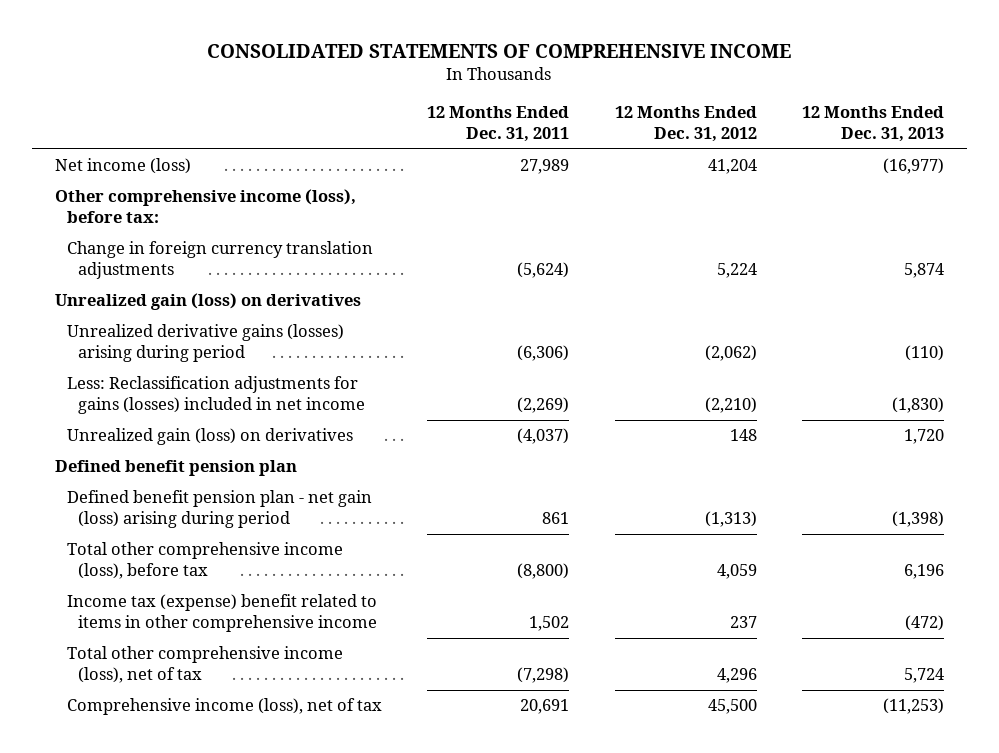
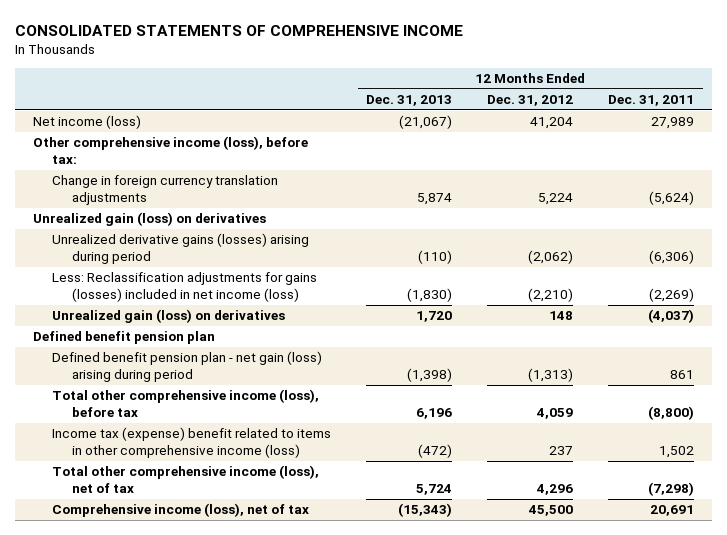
[883,158,945,175] (16,977) -> [399,115,453,130] (21,067)
[66,376,366,415] Less: Reclassification adjustments for gains (losses) included in net income -> [52,272,318,302] Less: Reclassification adjustments for gains (losses) included in net income (loss)
[66,594,378,633] Income tax (expense) benefit related to items in other comprehensive income -> [52,427,332,458] Income tax (expense) benefit related to items in other comprehensive income (loss)
[883,698,945,715] (11,253) -> [398,503,453,518] (15,343)

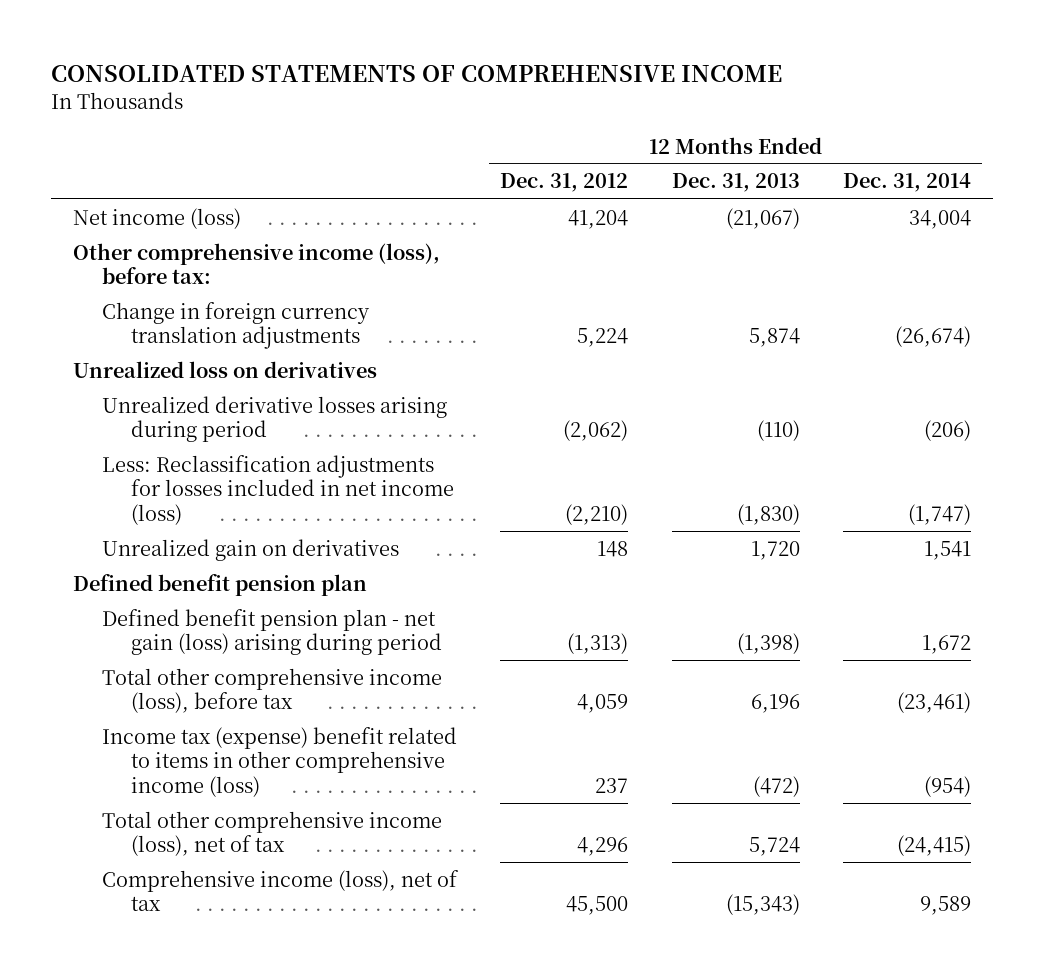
[608,95,695,107] Dec. 31, 2011 -> none
none -> [843,173,972,193] Dec. 31, 2014
[32,212,266,227] Unrealized gain (loss) on derivatives -> [72,360,377,378] Unrealized loss on derivatives
[52,233,310,264] Unrealized derivative gains (losses) arising during period -> [101,395,447,443] Unrealized derivative losses arising during period
[52,272,318,302] Less: Reclassification adjustments for gains (losses) included in net income (loss) -> [101,454,454,525] Less: Reclassification adjustments for losses included in net income (loss)
[52,309,286,324] Unrealized gain (loss) on derivatives -> [101,538,399,561] Unrealized gain on derivatives

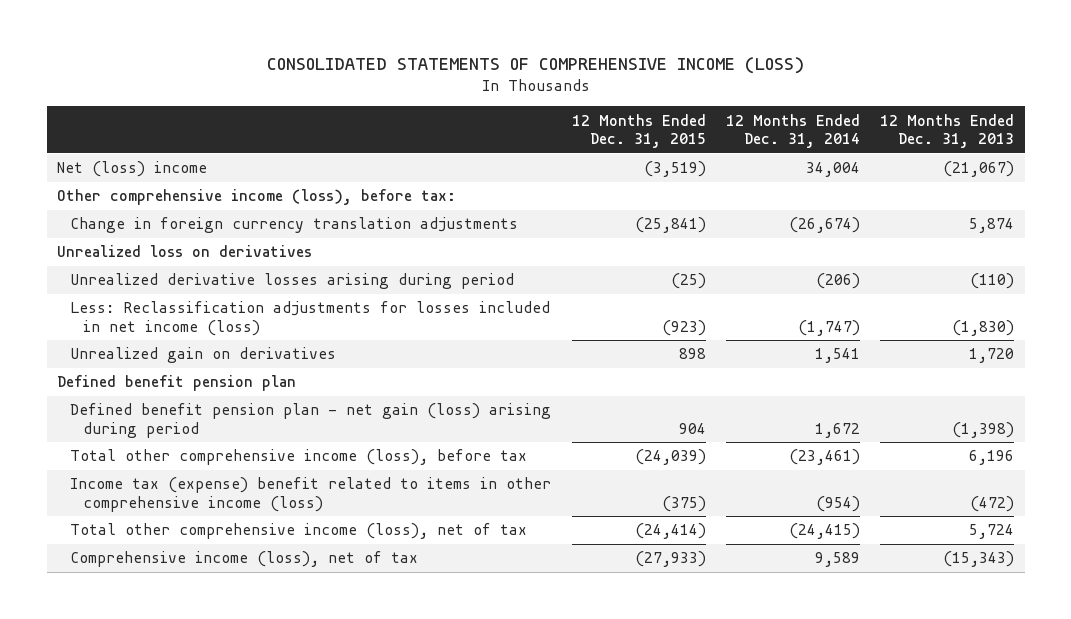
[50,64,782,82] CONSOLIDATED STATEMENTS OF COMPREHENSIVE INCOME -> [266,57,804,75] CONSOLIDATED STATEMENTS OF COMPREHENSIVE INCOME (LOSS)
[500,173,629,193] Dec. 31, 2012 -> none
none -> [571,113,706,148] 12 Months Ended Dec. 31, 2015
[72,207,241,229] Net income (loss) -> [56,161,207,178] Net (loss) income

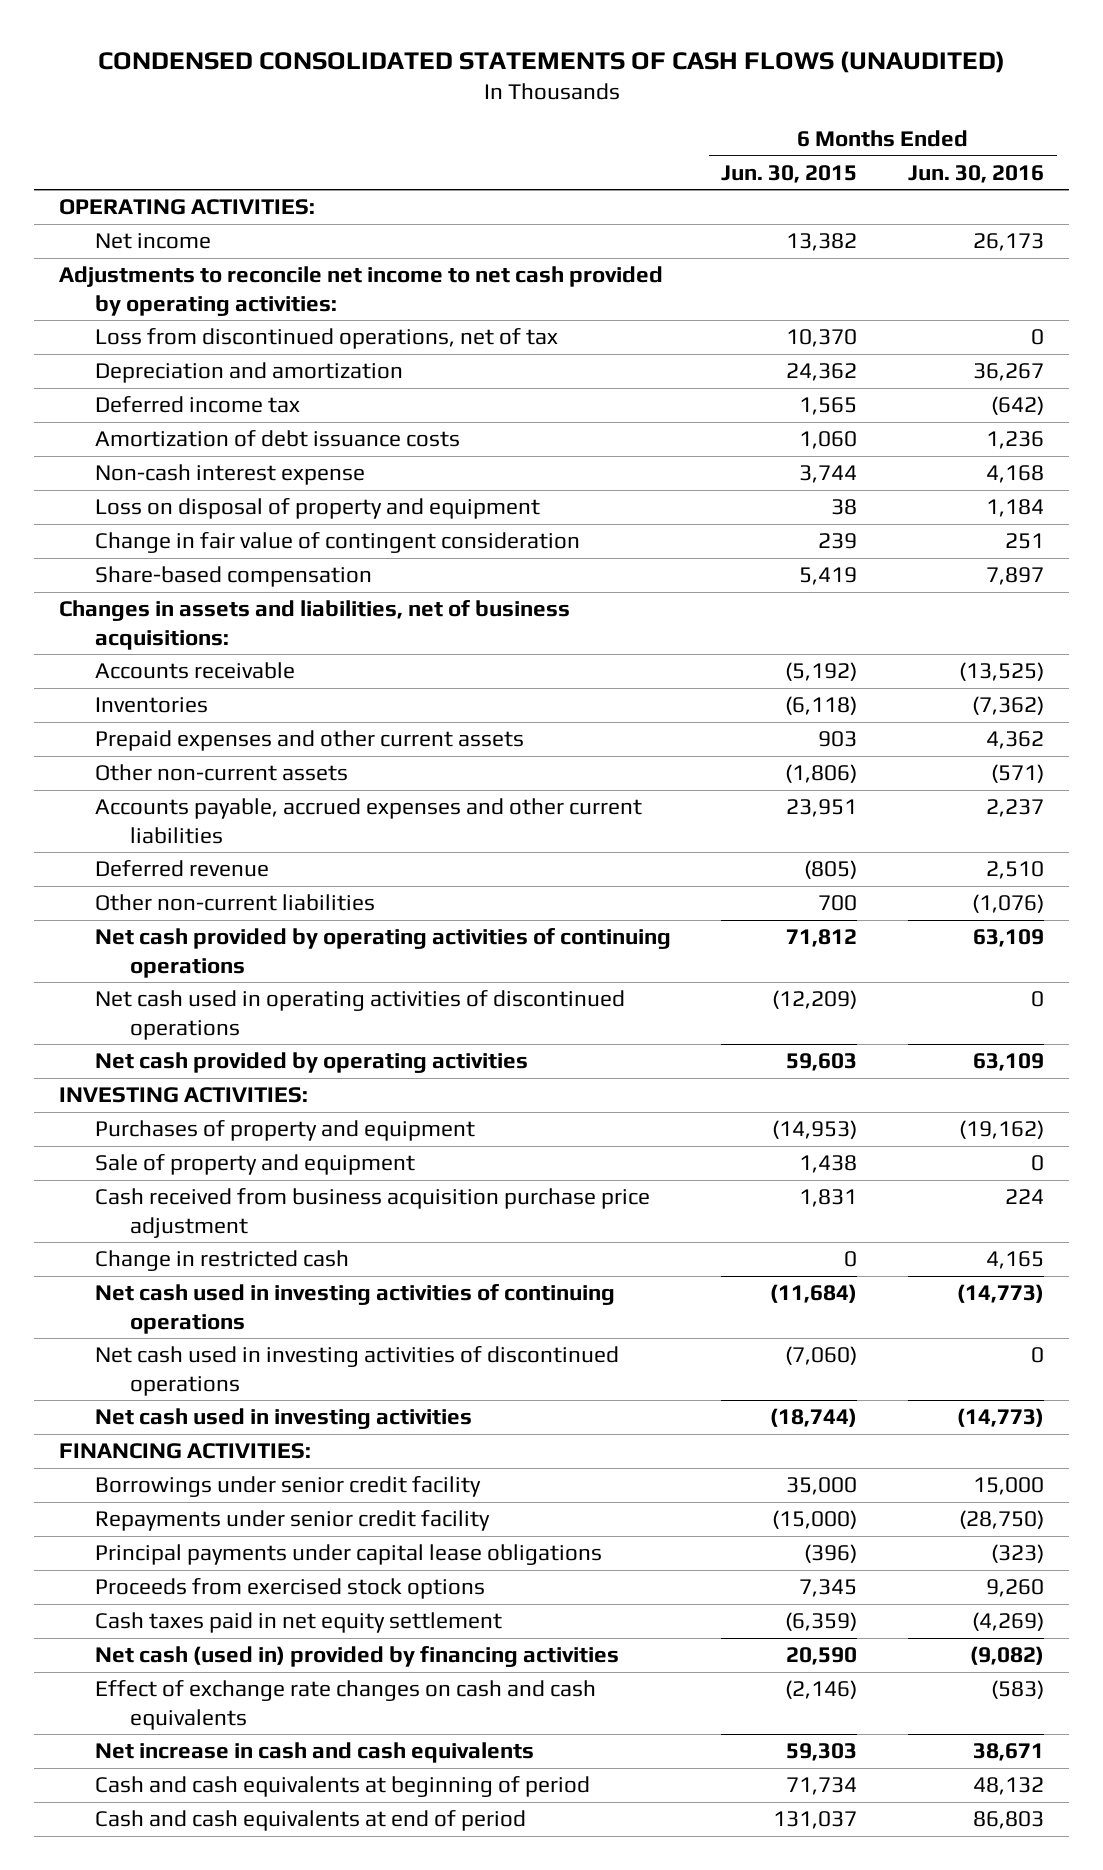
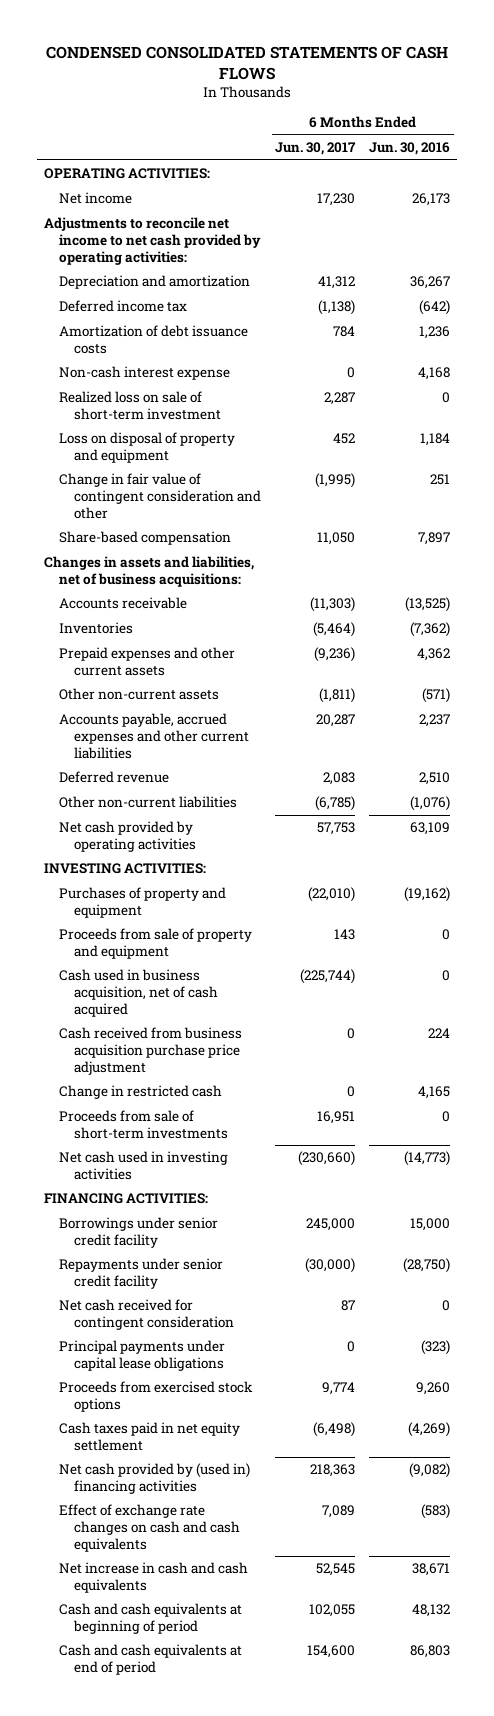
[97,50,1005,73] CONDENSED CONSOLIDATED STATEMENTS OF CASH FLOWS (UNAUDITED) -> [46,46,449,80] CONDENSED CONSOLIDATED STATEMENTS OF CASH FLOWS
[721,164,858,183] Jun. 30, 2015 -> none
none -> [275,142,357,156] Jun. 30, 2017
[94,328,558,350] Loss from discontinued operations, net of tax -> none
none -> [59,391,221,420] Realized loss on sale of short-term investment
[94,532,580,554] Change in fair value of contingent consideration -> [59,473,261,519] Change in fair value of contingent consideration and other
[94,928,671,978] Net cash provided by operating activities of continuing operations -> none
[94,990,625,1040] Net cash used in operating activities of discontinued operations -> none
[94,1154,415,1176] Sale of property and equipment -> [59,928,253,959] Proceeds from sale of property and equipment
none -> [59,969,218,1017] Cash used in business acquisition, net of cash acquired
[94,1284,615,1334] Net cash used in investing activities of continuing operations -> none
[94,1346,619,1396] Net cash used in investing activities of discontinued operations -> none
none -> [59,1110,228,1139] Proceeds from sale of short-term investments
none -> [59,1299,234,1330] Net cash received for contingent consideration
[94,1646,619,1668] Net cash (used in) provided by financing activities -> [59,1463,251,1494] Net cash provided by (used in) financing activities

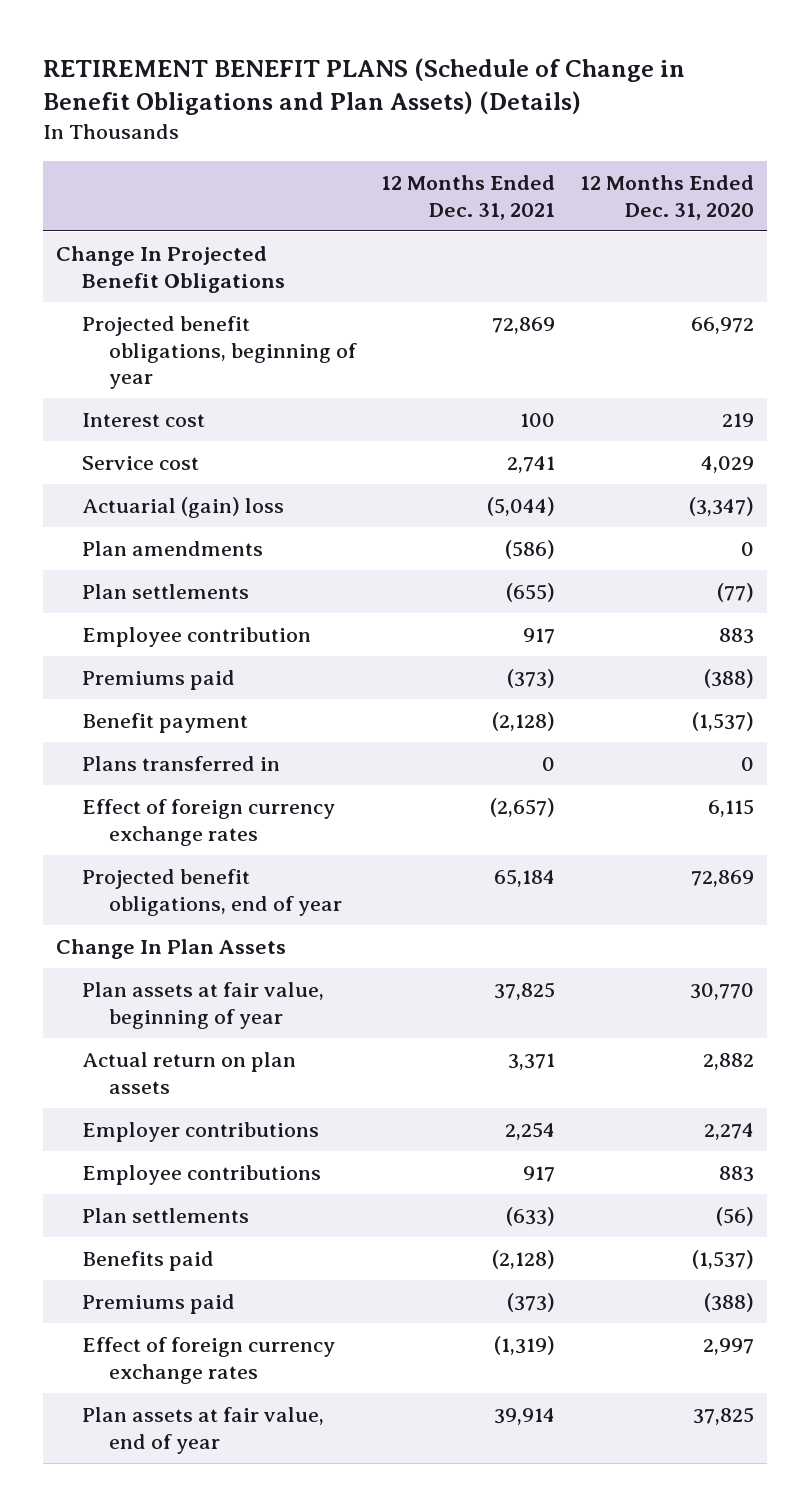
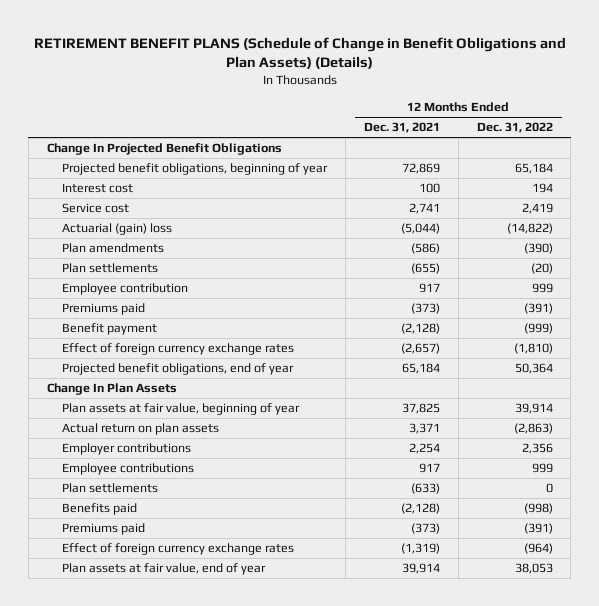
[580,174,755,220] 12 Months Ended Dec. 31, 2020 -> none
none -> [476,122,553,134] Dec. 31, 2022
[82,755,281,771] Plans transferred in -> none

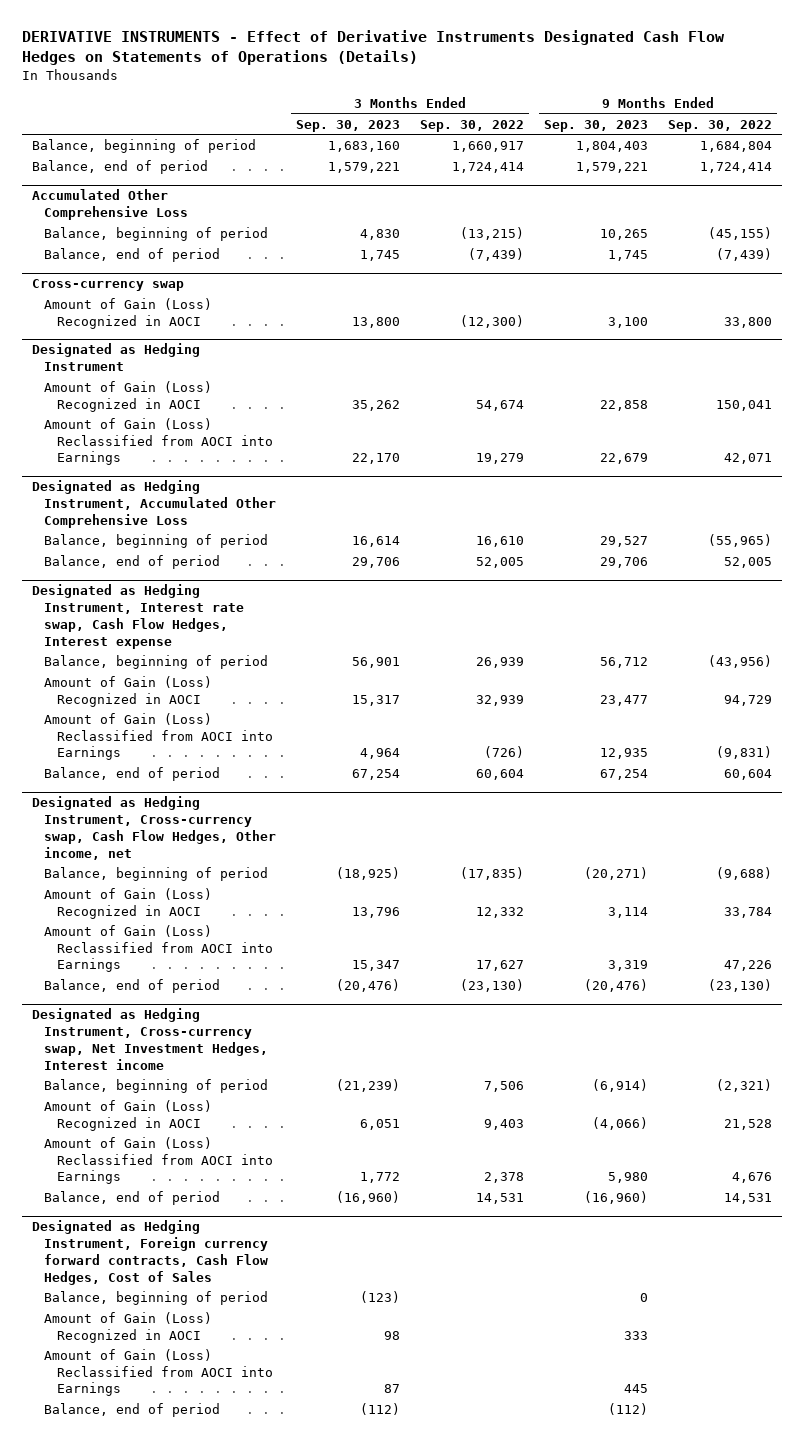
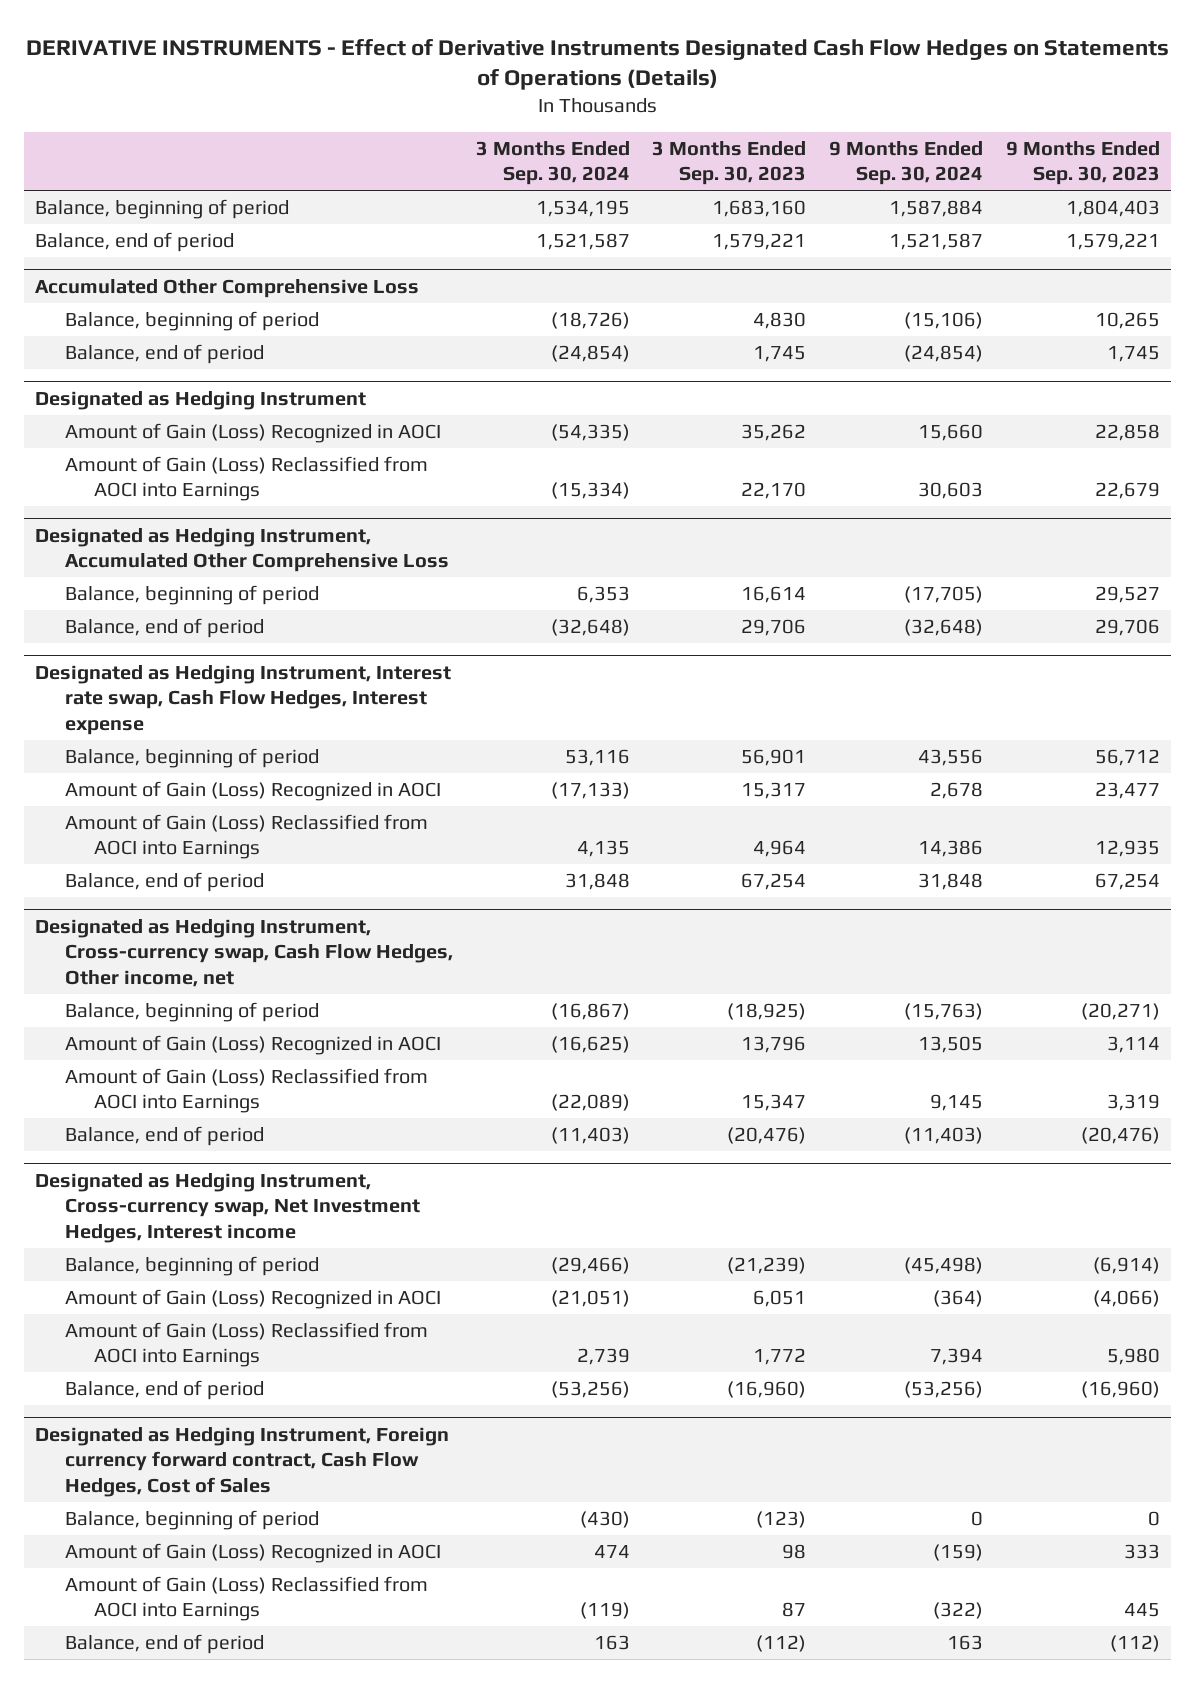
[420,119,525,132] Sep. 30, 2022 -> none
[668,119,773,132] Sep. 30, 2022 -> none
none -> [475,140,630,186] 3 Months Ended Sep. 30, 2024
none -> [829,140,984,186] 9 Months Ended Sep. 30, 2024
[31,279,184,292] Cross-currency swap -> none
[44,298,213,329] Amount of Gain (Loss) Recognized in AOCI -> none
[31,1220,269,1285] Designated as Hedging Instrument, Foreign currency forward contracts, Cash Flow Hedges, Cost of Sales -> [35,1426,450,1497] Designated as Hedging Instrument, Foreign currency forward contract, Cash Flow Hedges, Cost of Sales

